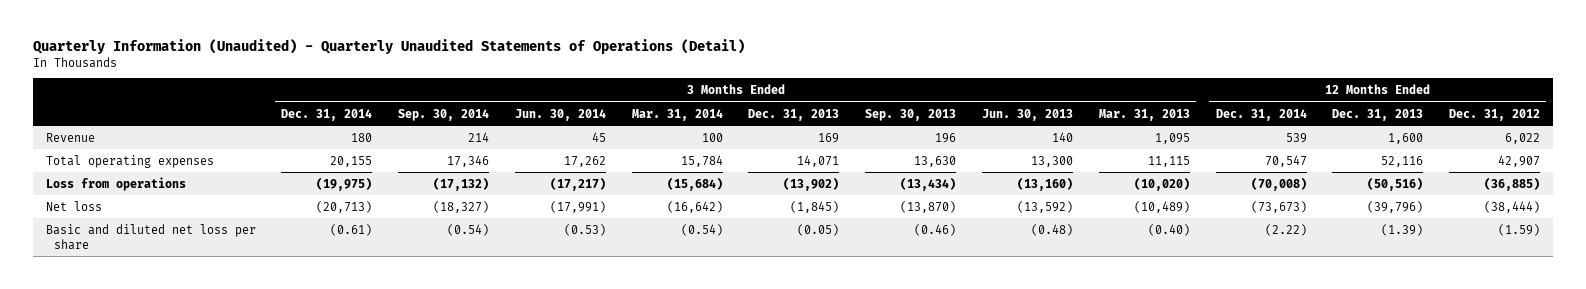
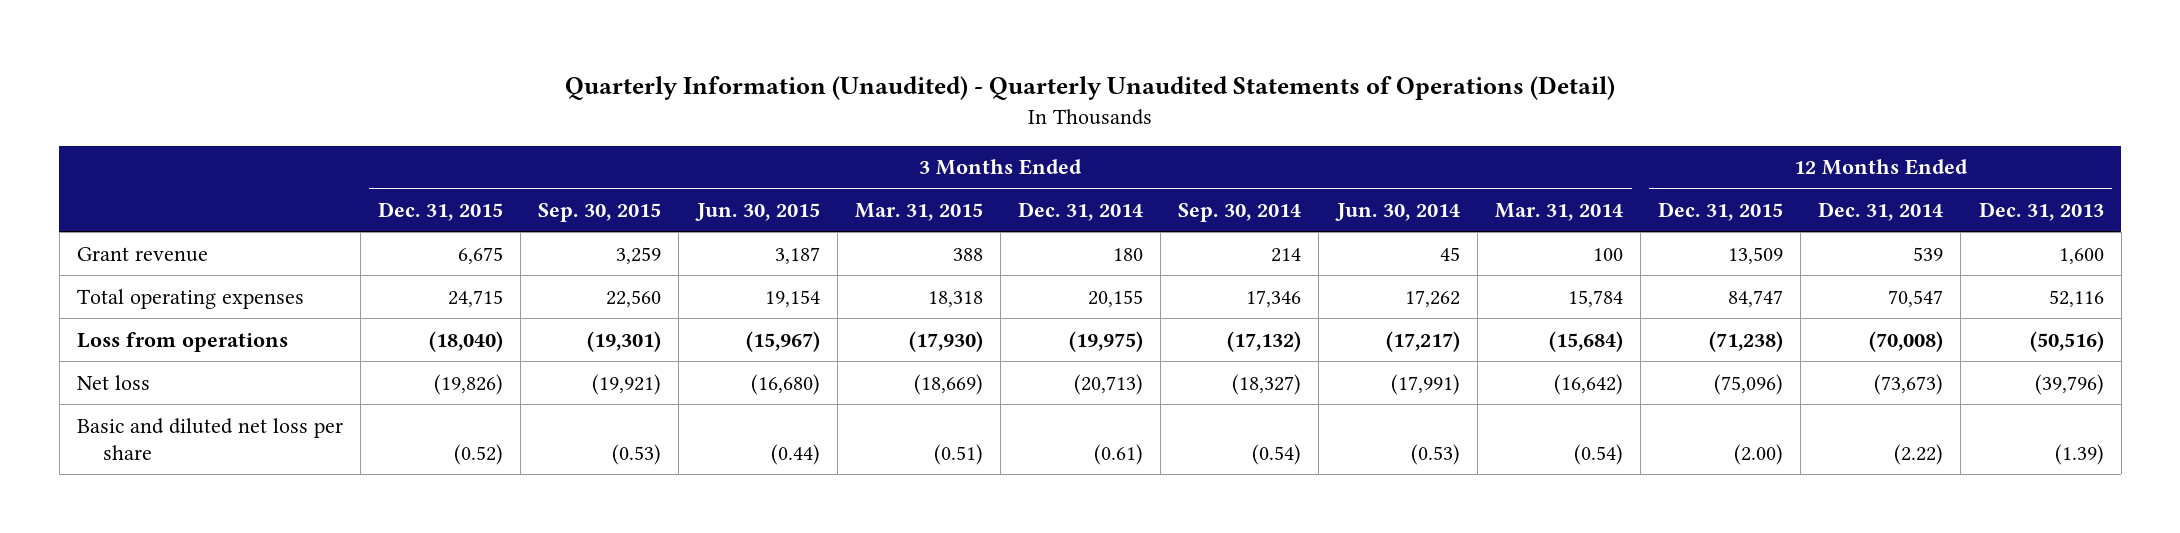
[748,108,840,121] Dec. 31, 2013 -> none
[865,108,957,121] Sep. 30, 2013 -> none
[981,108,1073,121] Jun. 30, 2013 -> none
[1098,108,1190,121] Mar. 31, 2013 -> none
[1449,108,1541,121] Dec. 31, 2012 -> none
none -> [378,202,504,222] Dec. 31, 2015
none -> [538,203,662,223] Sep. 30, 2015
none -> [694,203,820,222] Jun. 30, 2015
none -> [854,203,983,222] Mar. 31, 2015
none -> [1658,202,1784,222] Dec. 31, 2015
[45,132,95,142] Revenue -> [76,246,208,262] Grant revenue

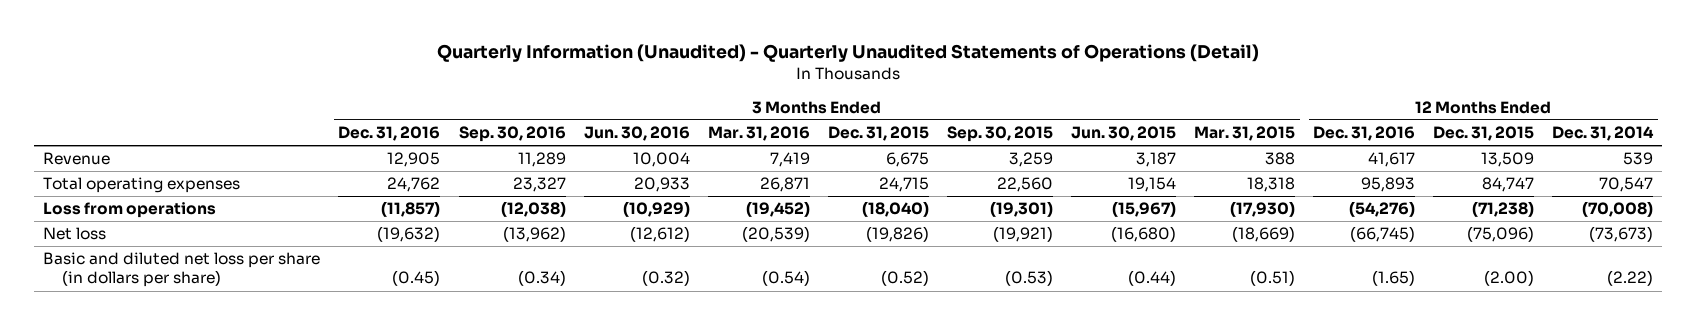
[1018,202,1144,222] Dec. 31, 2014 -> none
[1178,203,1302,223] Sep. 30, 2014 -> none
[1334,203,1460,222] Jun. 30, 2014 -> none
[1494,203,1623,222] Mar. 31, 2014 -> none
[1978,202,2104,222] Dec. 31, 2013 -> none
none -> [338,126,441,142] Dec. 31, 2016
none -> [458,126,566,143] Sep. 30, 2016
none -> [583,126,690,142] Jun. 30, 2016
none -> [707,126,810,142] Mar. 31, 2016
none -> [1313,126,1416,142] Dec. 31, 2016
[76,246,208,262] Grant revenue -> [43,152,111,166] Revenue
[76,417,343,460] Basic and diluted net loss per share -> [43,252,321,288] Basic and diluted net loss per share (in dollars per share)

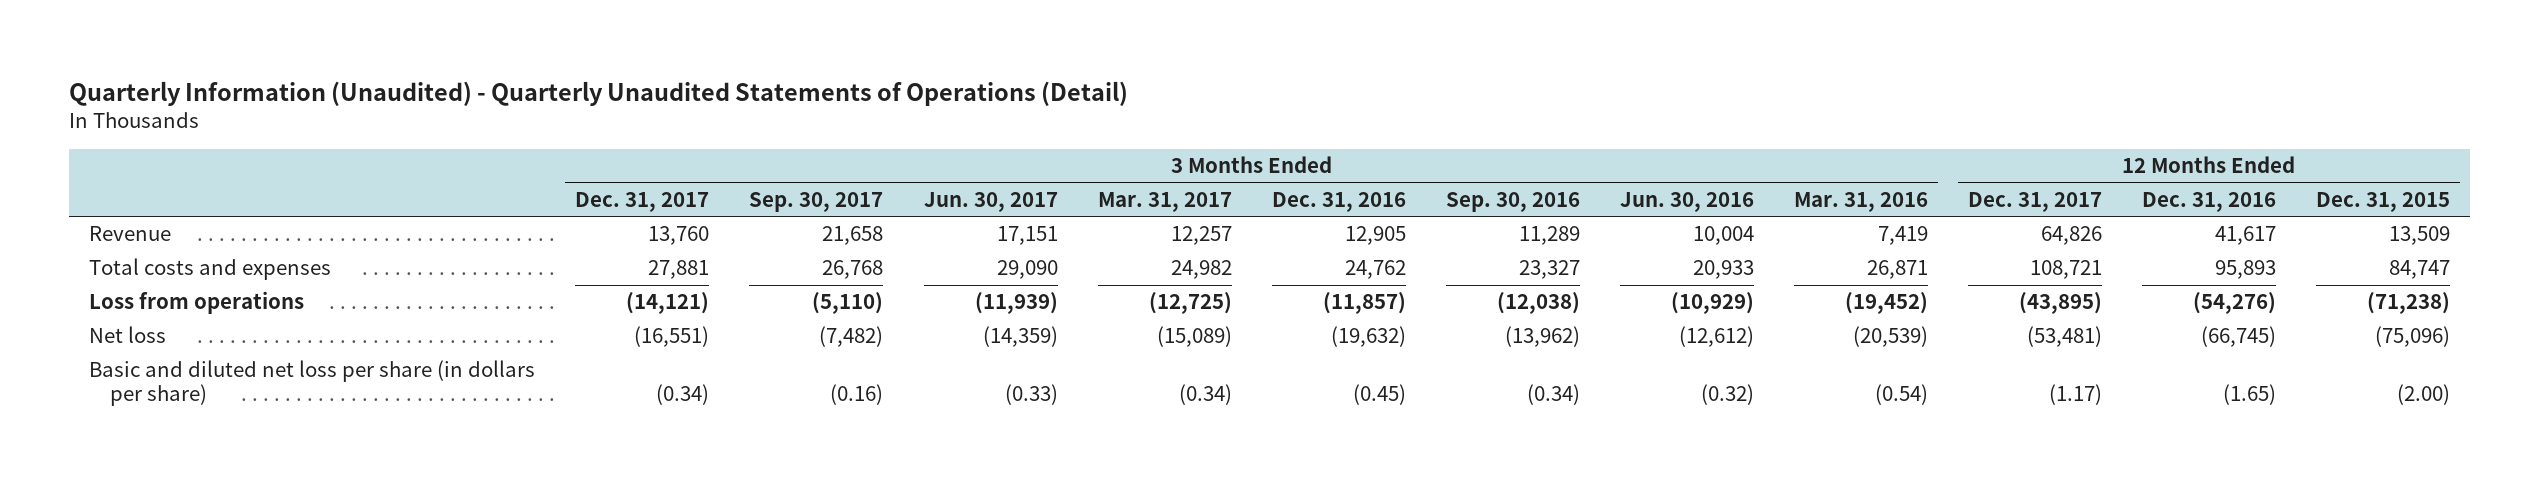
[827,126,929,142] Dec. 31, 2015 -> none
[946,126,1053,143] Sep. 30, 2015 -> none
[1070,126,1176,142] Jun. 30, 2015 -> none
[1194,126,1296,142] Mar. 31, 2015 -> none
[1552,126,1655,142] Dec. 31, 2014 -> none
none -> [575,191,710,212] Dec. 31, 2017
none -> [749,191,884,212] Sep. 30, 2017
none -> [923,191,1058,212] Jun. 30, 2017
none -> [1097,191,1232,212] Mar. 31, 2017
none -> [1967,191,2102,212] Dec. 31, 2017
[43,177,241,194] Total operating expenses -> [89,258,332,281] Total costs and expenses

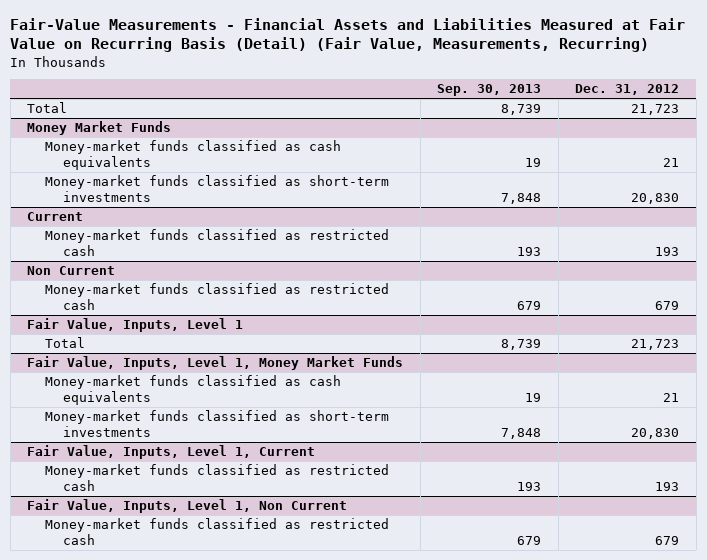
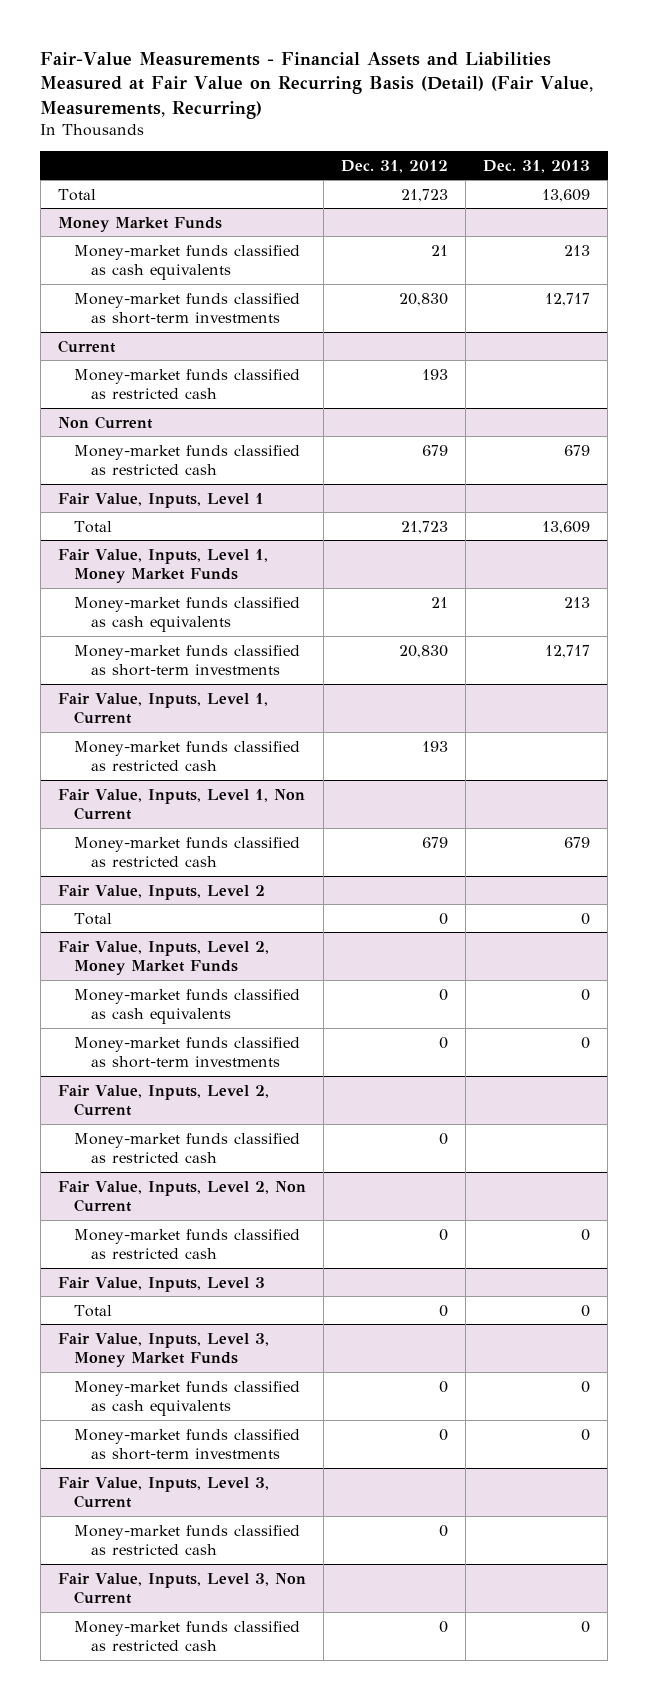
[437,84,542,97] Sep. 30, 2013 -> none
none -> [483,159,591,173] Dec. 31, 2013
none -> [57,884,265,900] Fair Value, Inputs, Level 2
none -> [74,912,113,925] Total
none -> [57,940,269,976] Fair Value, Inputs, Level 2, Money Market Funds
none -> [74,988,301,1025] Money-market funds classified as cash equivalents
none -> [74,1036,301,1069] Money-market funds classified as short-term investments
none -> [57,1084,269,1117] Fair Value, Inputs, Level 2, Current
none -> [74,1132,301,1164] Money-market funds classified as restricted cash
none -> [57,1180,306,1213] Fair Value, Inputs, Level 2, Non Current
none -> [74,1228,301,1260] Money-market funds classified as restricted cash
none -> [57,1276,265,1292] Fair Value, Inputs, Level 3
none -> [74,1304,113,1317] Total
none -> [57,1332,269,1368] Fair Value, Inputs, Level 3, Money Market Funds
none -> [74,1380,301,1417] Money-market funds classified as cash equivalents
none -> [74,1428,301,1461] Money-market funds classified as short-term investments
none -> [57,1476,269,1509] Fair Value, Inputs, Level 3, Current
none -> [74,1524,301,1556] Money-market funds classified as restricted cash
none -> [57,1572,306,1605] Fair Value, Inputs, Level 3, Non Current
none -> [74,1620,301,1652] Money-market funds classified as restricted cash

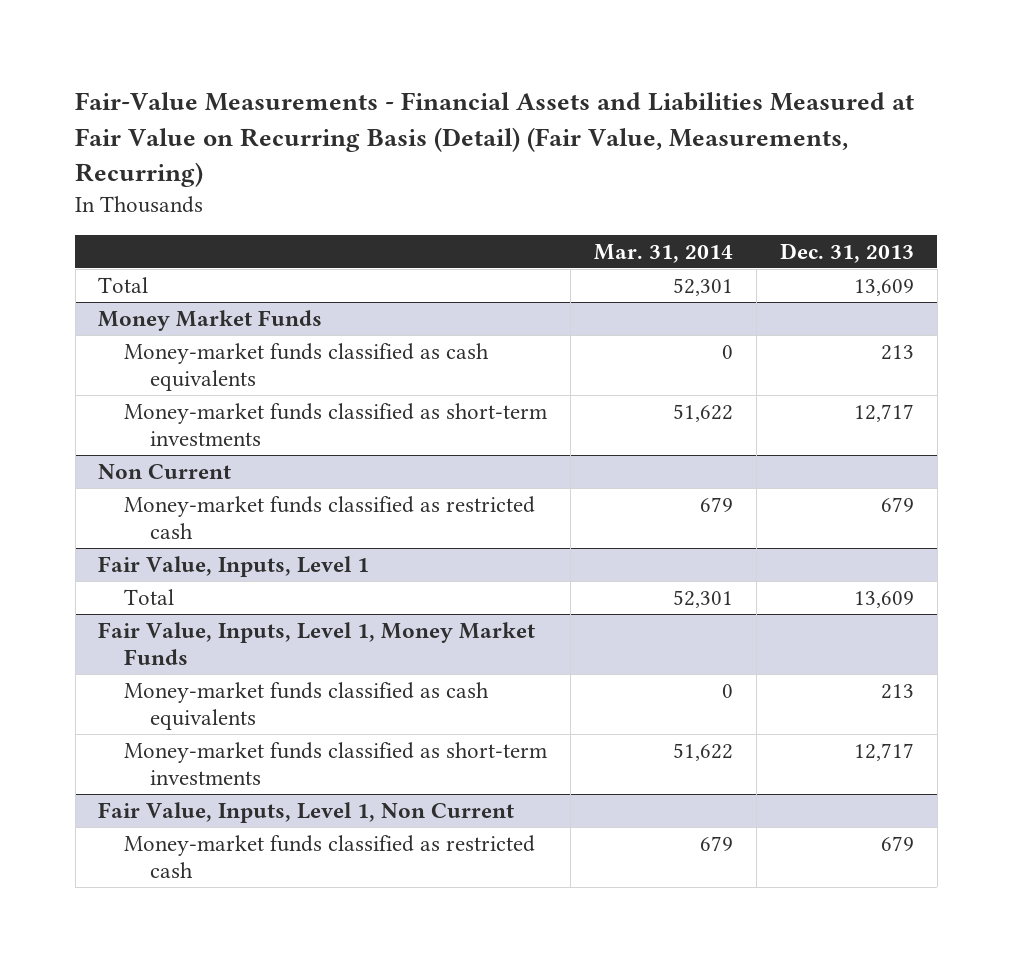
[340,159,448,173] Dec. 31, 2012 -> none
none -> [593,243,733,263] Mar. 31, 2014
[57,339,116,353] Current -> none
[74,368,301,400] Money-market funds classified as restricted cash -> none
[57,692,268,725] Fair Value, Inputs, Level 1, Current -> none
[74,740,301,772] Money-market funds classified as restricted cash -> none
[57,884,265,900] Fair Value, Inputs, Level 2 -> none
[74,912,113,925] Total -> none
[57,940,269,976] Fair Value, Inputs, Level 2, Money Market Funds -> none
[74,988,301,1025] Money-market funds classified as cash equivalents -> none
[74,1036,301,1069] Money-market funds classified as short-term investments -> none
[57,1084,269,1117] Fair Value, Inputs, Level 2, Current -> none
[74,1132,301,1164] Money-market funds classified as restricted cash -> none
[57,1180,306,1213] Fair Value, Inputs, Level 2, Non Current -> none
[74,1228,301,1260] Money-market funds classified as restricted cash -> none
[57,1276,265,1292] Fair Value, Inputs, Level 3 -> none
[74,1304,113,1317] Total -> none
[57,1332,269,1368] Fair Value, Inputs, Level 3, Money Market Funds -> none
[74,1380,301,1417] Money-market funds classified as cash equivalents -> none
[74,1428,301,1461] Money-market funds classified as short-term investments -> none
[57,1476,269,1509] Fair Value, Inputs, Level 3, Current -> none
[74,1524,301,1556] Money-market funds classified as restricted cash -> none
[57,1572,306,1605] Fair Value, Inputs, Level 3, Non Current -> none
[74,1620,301,1652] Money-market funds classified as restricted cash -> none

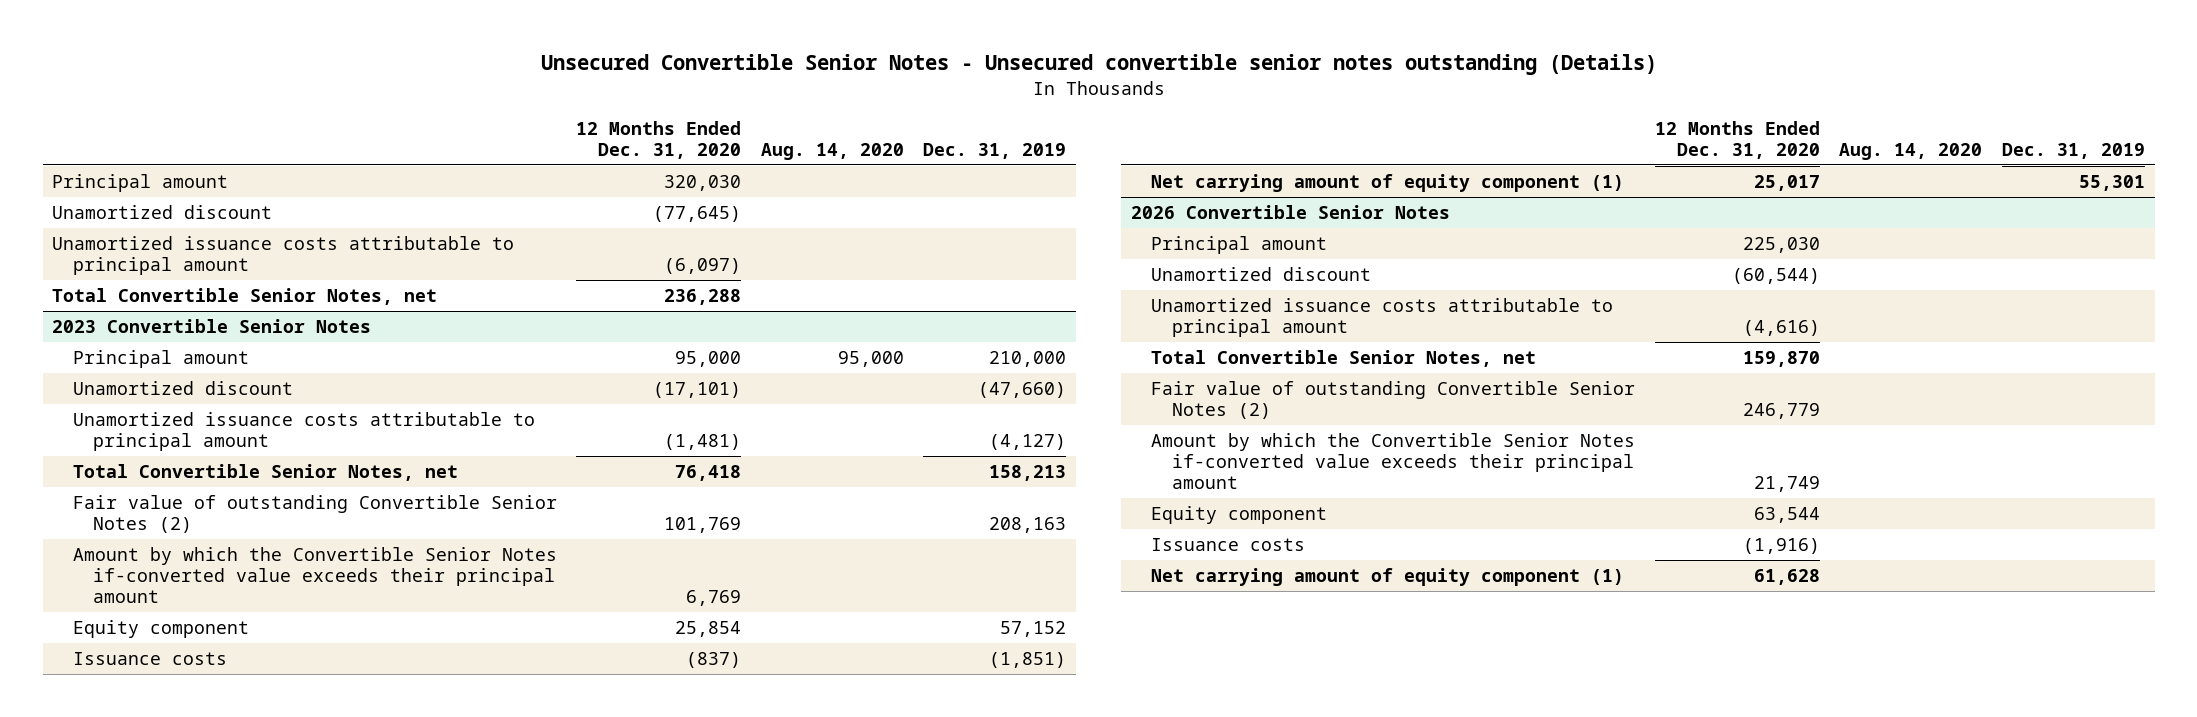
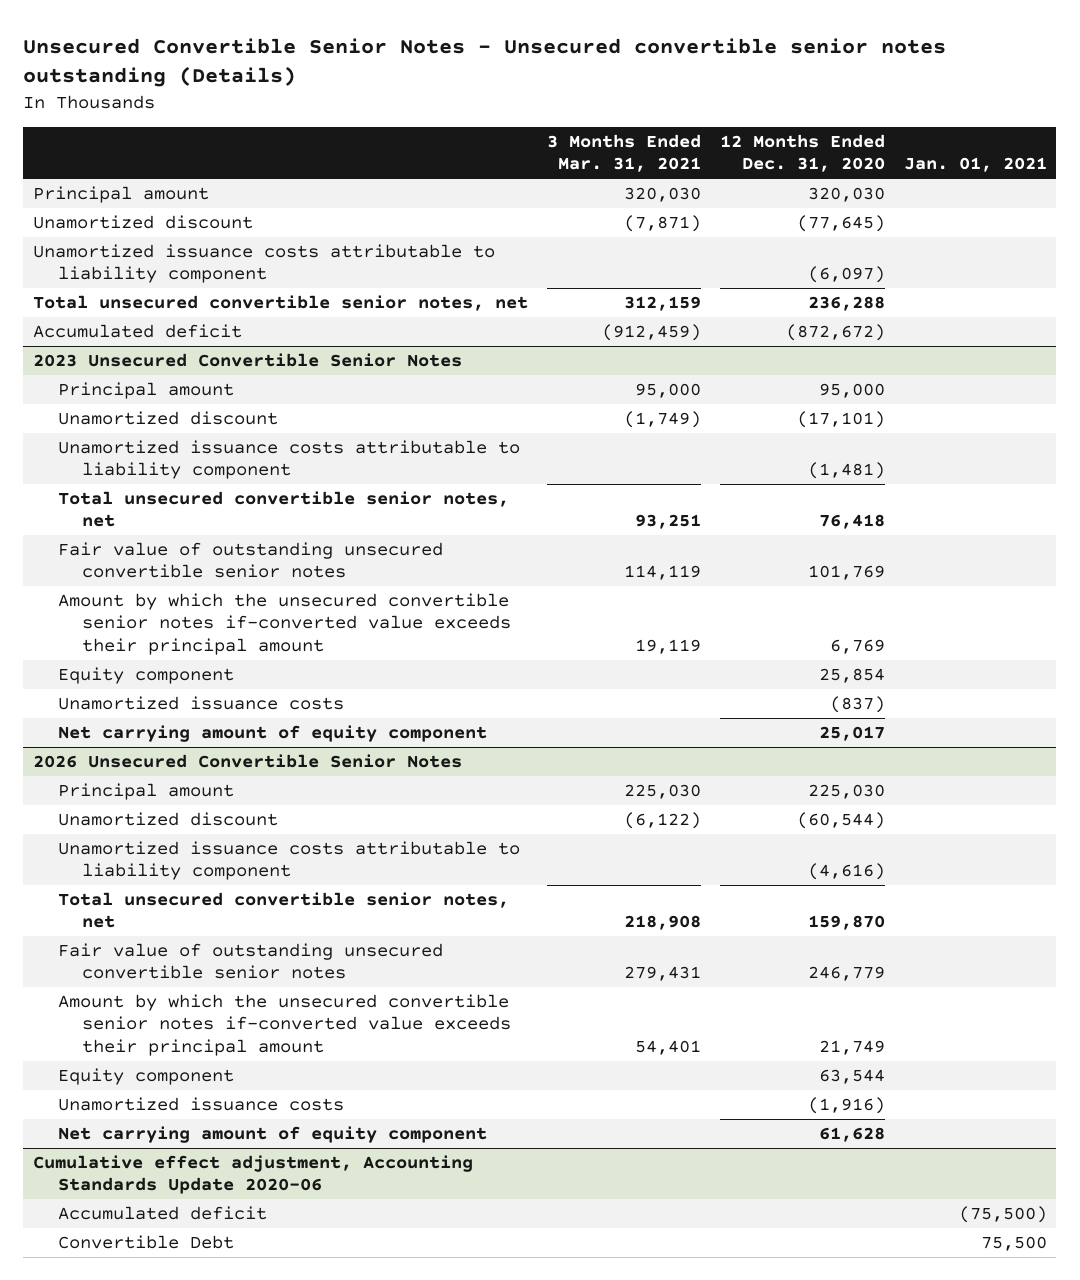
[760,142,904,160] Aug. 14, 2020 -> none
[923,142,1067,159] Dec. 31, 2019 -> none
none -> [546,133,701,173] 3 Months Ended Mar. 31, 2021
none -> [903,157,1047,173] Jan. 01, 2021
[52,236,515,275] Unamortized issuance costs attributable to principal amount -> [32,244,495,284] Unamortized issuance costs attributable to liability component
[52,288,438,306] Total Convertible Senior Notes, net -> [32,295,528,312] Total unsecured convertible senior notes, net
none -> [32,324,242,339] Accumulated deficit
[52,319,372,334] 2023 Convertible Senior Notes -> [32,353,462,368] 2023 Unsecured Convertible Senior Notes
[72,412,535,451] Unamortized issuance costs attributable to principal amount -> [57,440,520,480] Unamortized issuance costs attributable to liability component
[72,464,458,482] Total Convertible Senior Notes, net -> [57,491,509,528] Total unsecured convertible senior notes, net
[72,495,557,533] Fair value of outstanding Convertible Senior Notes (2) -> [57,542,443,579] Fair value of outstanding unsecured convertible senior notes
[72,547,557,603] Amount by which the Convertible Senior Notes if-converted value exceeds their principal amount -> [57,593,512,655] Amount by which the unsecured convertible senior notes if-converted value exceeds their principal amount
[72,652,227,666] Issuance costs -> [57,696,344,711] Unamortized issuance costs
[1151,174,1625,193] Net carrying amount of equity component (1) -> [57,725,487,743] Net carrying amount of equity component
[1130,205,1450,220] 2026 Convertible Senior Notes -> [32,754,462,769] 2026 Unsecured Convertible Senior Notes
[1151,298,1614,337] Unamortized issuance costs attributable to principal amount -> [57,841,520,881] Unamortized issuance costs attributable to liability component
[1151,350,1537,368] Total Convertible Senior Notes, net -> [57,892,509,929] Total unsecured convertible senior notes, net
[1151,381,1636,419] Fair value of outstanding Convertible Senior Notes (2) -> [57,943,443,980] Fair value of outstanding unsecured convertible senior notes
[1151,433,1636,489] Amount by which the Convertible Senior Notes if-converted value exceeds their principal amount -> [57,994,512,1056] Amount by which the unsecured convertible senior notes if-converted value exceeds their principal amount
[1151,538,1306,552] Issuance costs -> [57,1097,344,1112] Unamortized issuance costs
[1151,568,1625,587] Net carrying amount of equity component (1) -> [57,1126,487,1144] Net carrying amount of equity component
none -> [32,1155,473,1195] Cumulative effect adjustment, Accounting Standards Update 2020-06
none -> [57,1206,267,1221] Accumulated deficit
none -> [57,1235,234,1250] Convertible Debt

